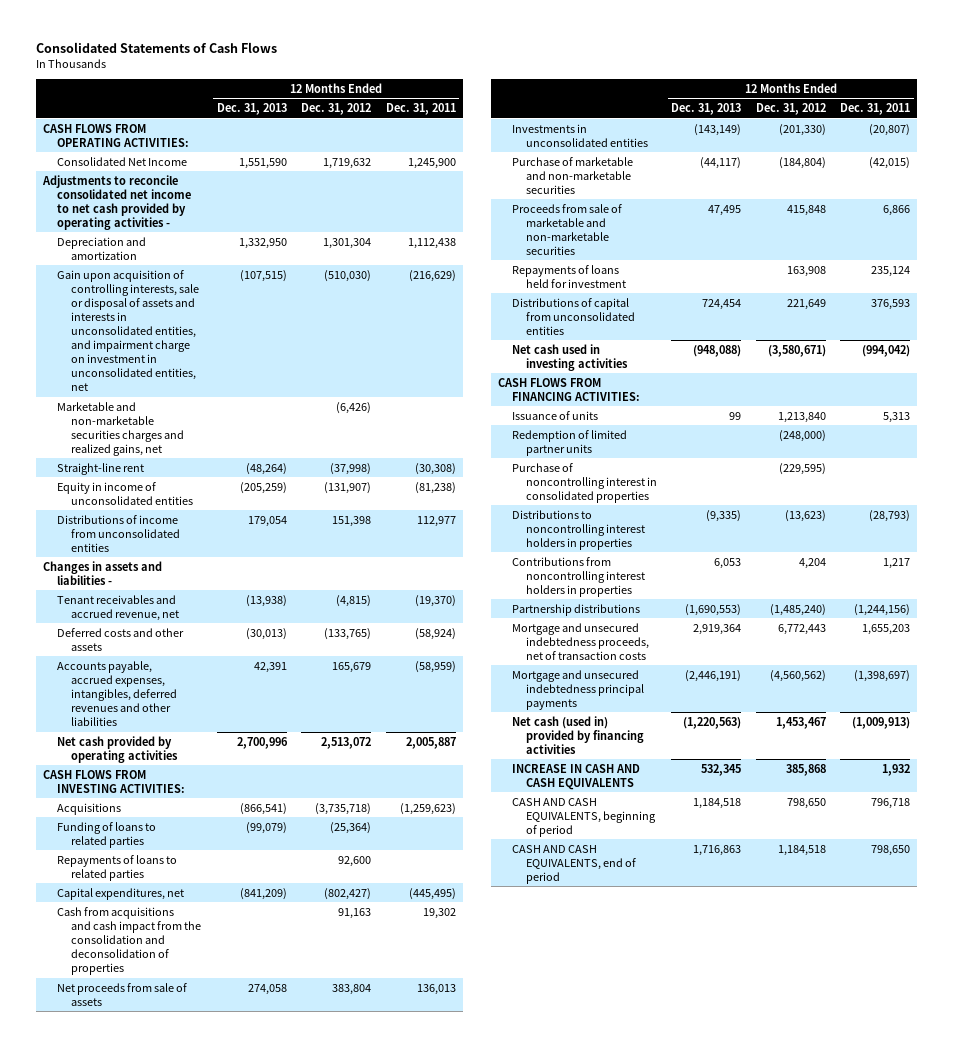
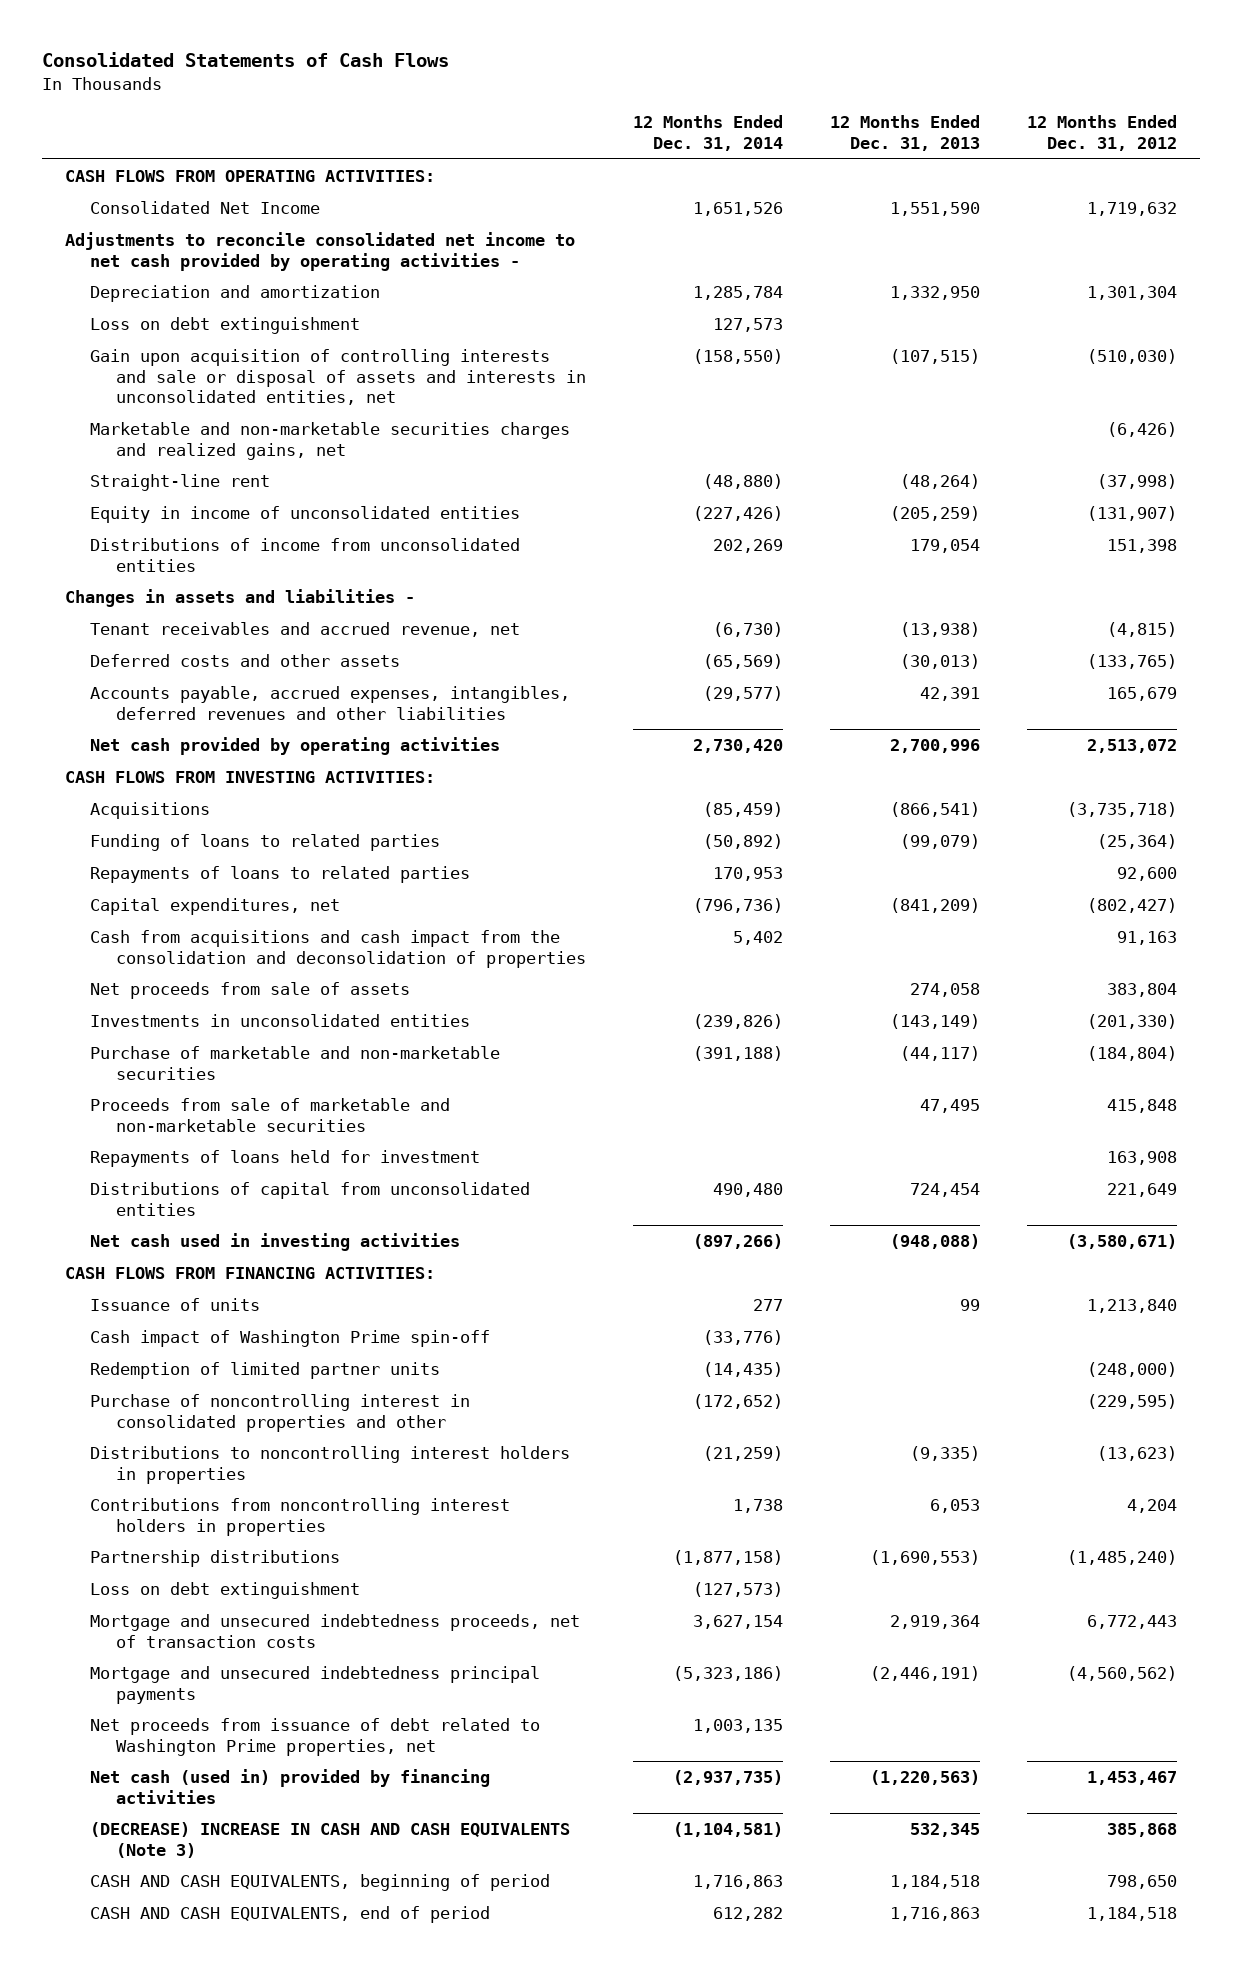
[385,103,456,116] Dec. 31, 2011 -> none
none -> [632,115,783,152] 12 Months Ended Dec. 31, 2014
none -> [90,316,361,334] Loss on debt extinguishment
[57,269,200,392] Gain upon acquisition of controlling interests, sale or disposal of assets and interests in unconsolidated entities, and impairment charge on investment in unconsolidated entities, net -> [90,348,586,406] Gain upon acquisition of controlling interests and sale or disposal of assets and interests in unconsolidated entities, net
none -> [90,1329,491,1347] Cash impact of Washington Prime spin-off
[511,462,658,503] Purchase of noncontrolling interest in consolidated properties -> [90,1393,471,1432] Purchase of noncontrolling interest in consolidated properties and other
none -> [90,1581,361,1599] Loss on debt extinguishment
none -> [90,1717,541,1756] Net proceeds from issuance of debt related to Washington Prime properties, net
[511,763,640,790] INCREASE IN CASH AND CASH EQUIVALENTS -> [90,1821,571,1858] (DECREASE) INCREASE IN CASH AND CASH EQUIVALENTS (Note 3)

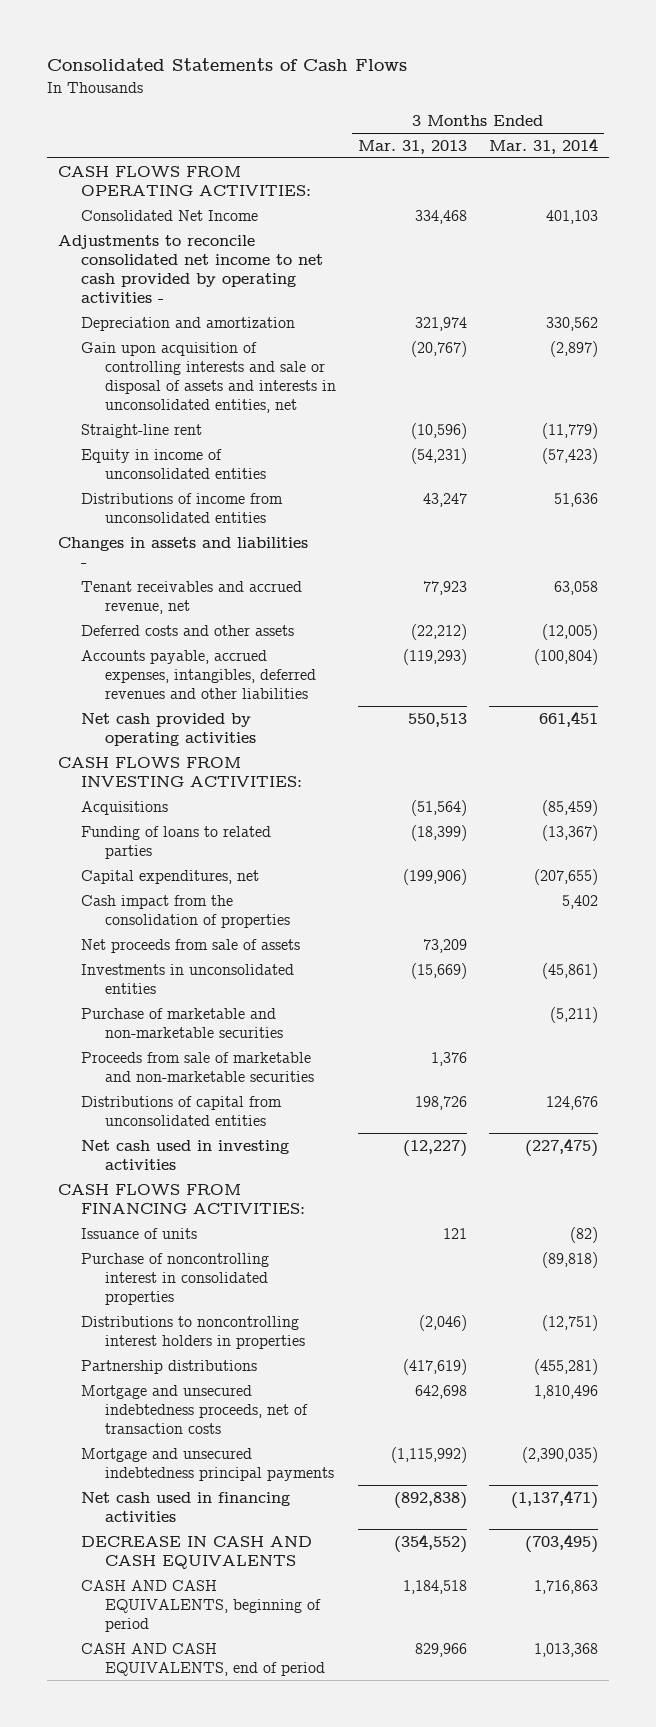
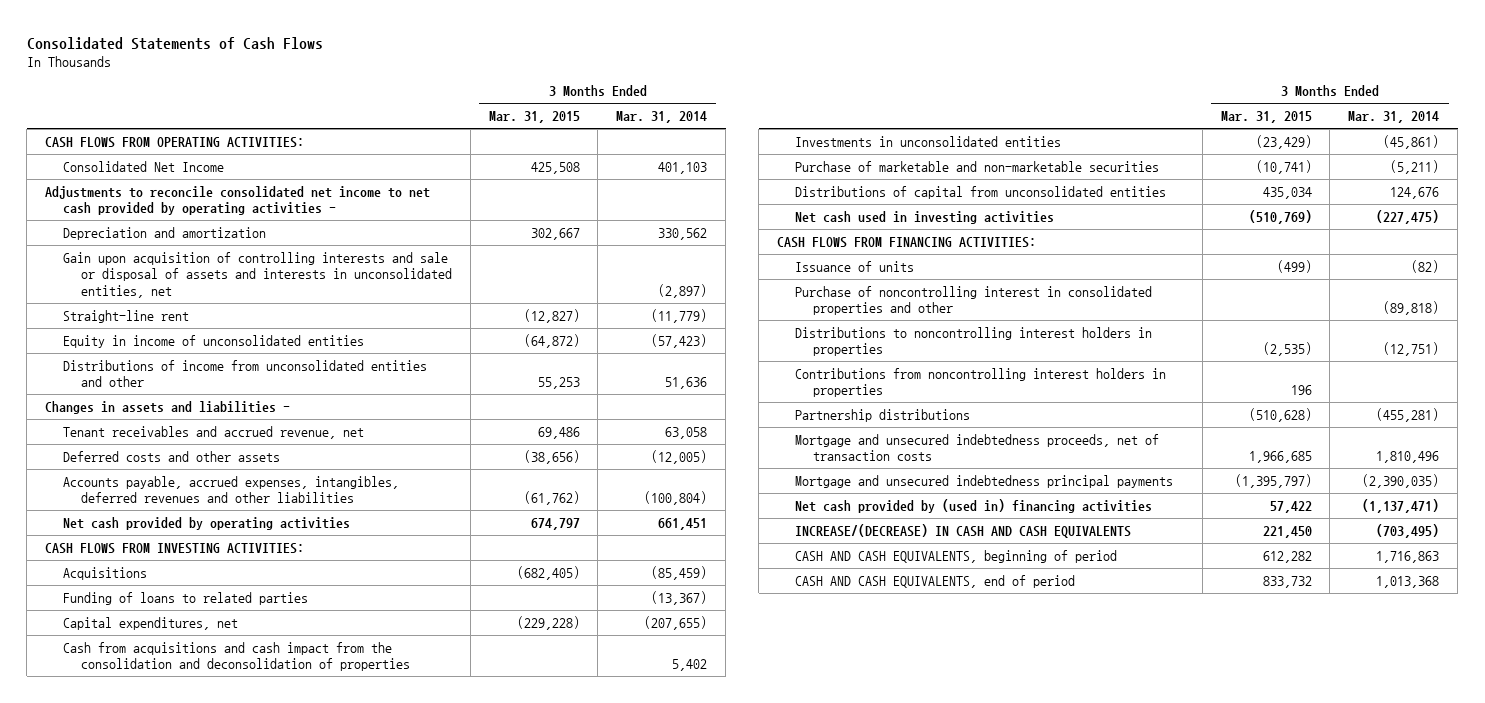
[357,139,467,154] Mar. 31, 2013 -> none
none -> [488,111,580,124] Mar. 31, 2015
[81,492,284,523] Distributions of income from unconsolidated entities -> [63,359,428,388] Distributions of income from unconsolidated entities and other
[81,938,301,953] Net proceeds from sale of assets -> none
[81,894,290,928] Cash impact from the consolidation of properties -> [63,641,410,672] Cash from acquisitions and cash impact from the consolidation and deconsolidation of properties
[81,1051,314,1082] Proceeds from sale of marketable and non-marketable securities -> none
[81,1252,270,1306] Purchase of noncontrolling interest in consolidated properties -> [795,285,1153,316] Purchase of noncontrolling interest in consolidated properties and other
none -> [795,367,1167,398] Contributions from noncontrolling interest holders in properties
[81,1491,291,1522] Net cash used in financing activities -> [795,498,1153,513] Net cash provided by (used in) financing activities
[81,1535,313,1569] DECREASE IN CASH AND CASH EQUIVALENTS -> [795,523,1132,538] INCREASE/(DECREASE) IN CASH AND CASH EQUIVALENTS

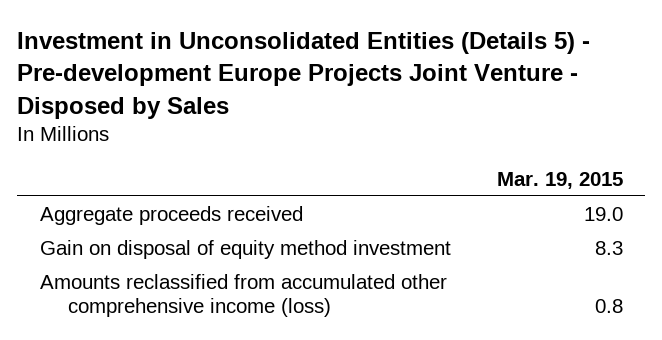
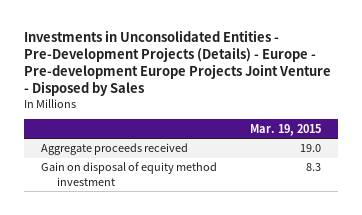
[16,32,590,119] Investment in Unconsolidated Entities (Details 5) - Pre-development Europe Projects Joint Venture - Disposed by Sales -> [24,29,332,97] Investments in Unconsolidated Entities - Pre-Development Projects (Details) - Europe - Pre-development Europe Projects Joint Venture - Disposed by Sales
[39,274,447,318] Amounts reclassified from accumulated other comprehensive income (loss) -> none

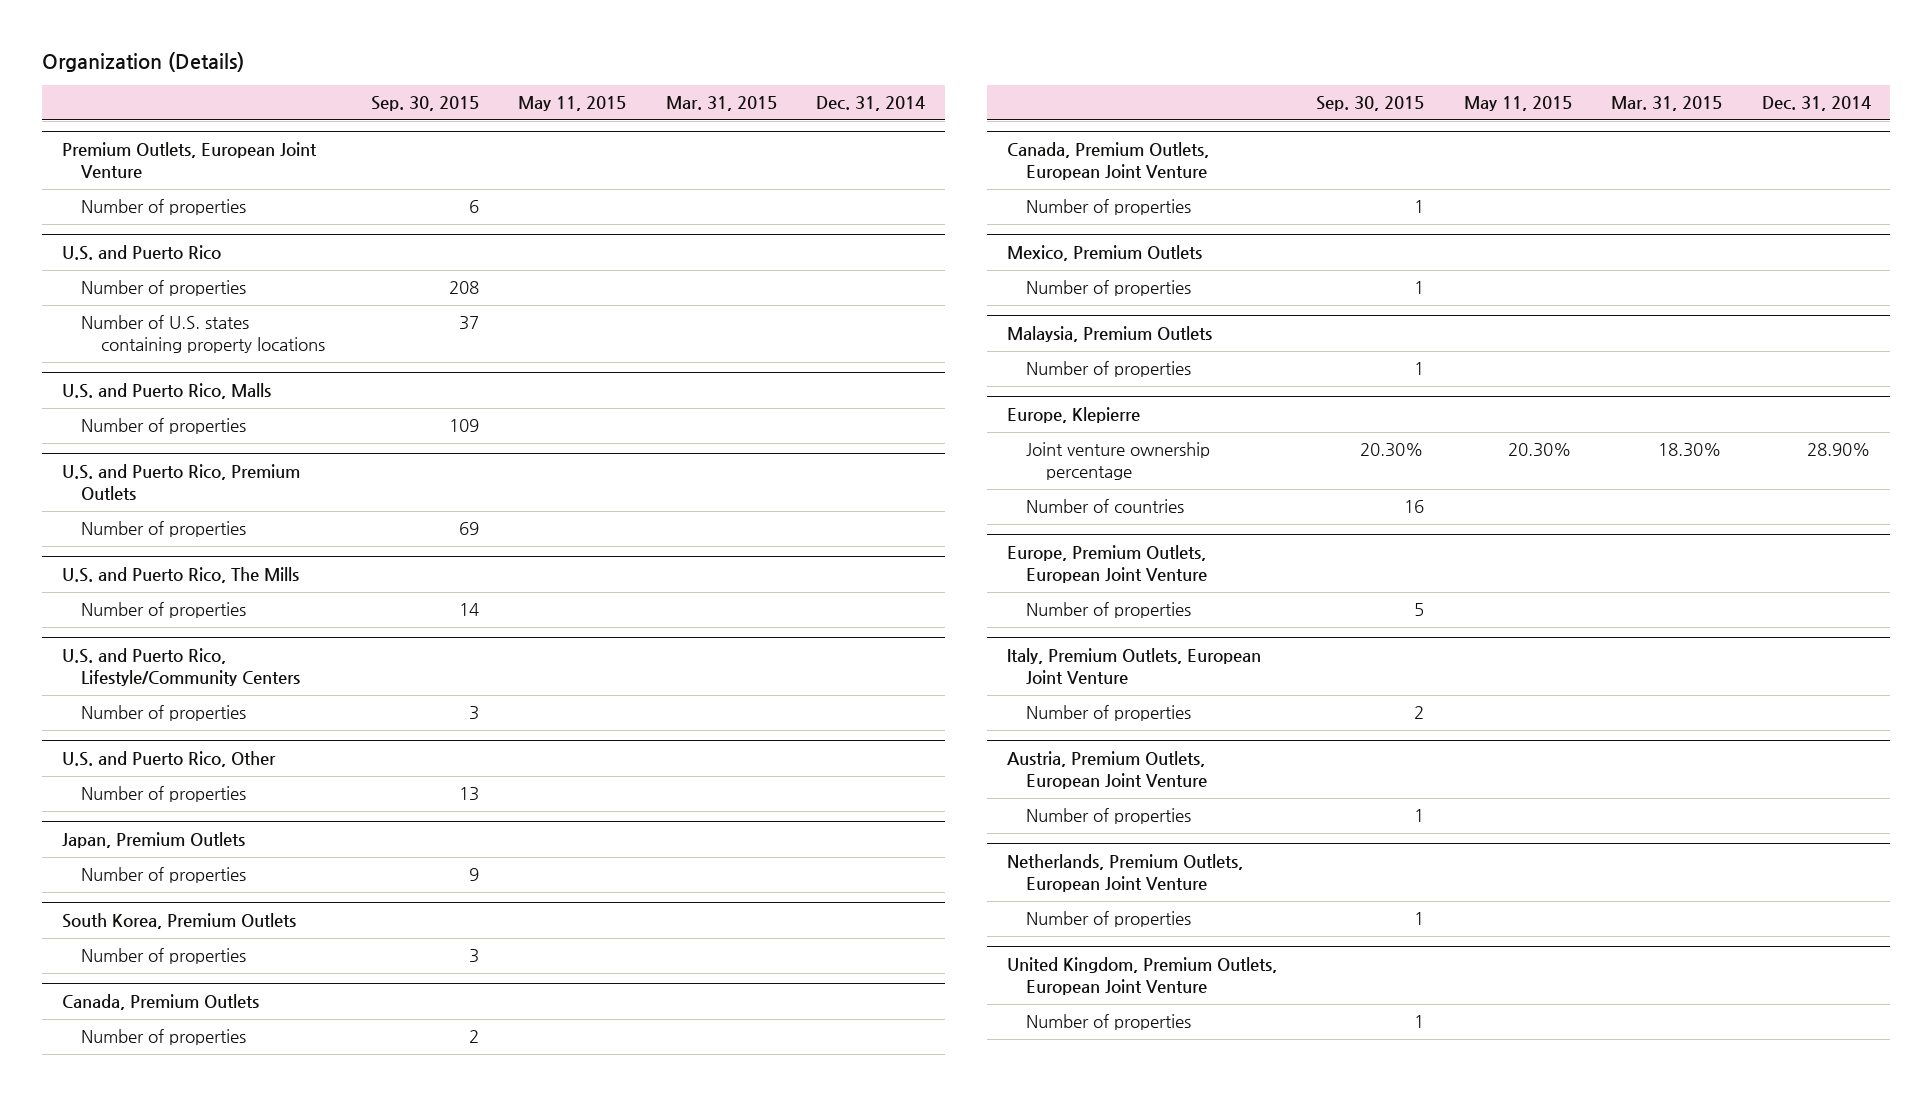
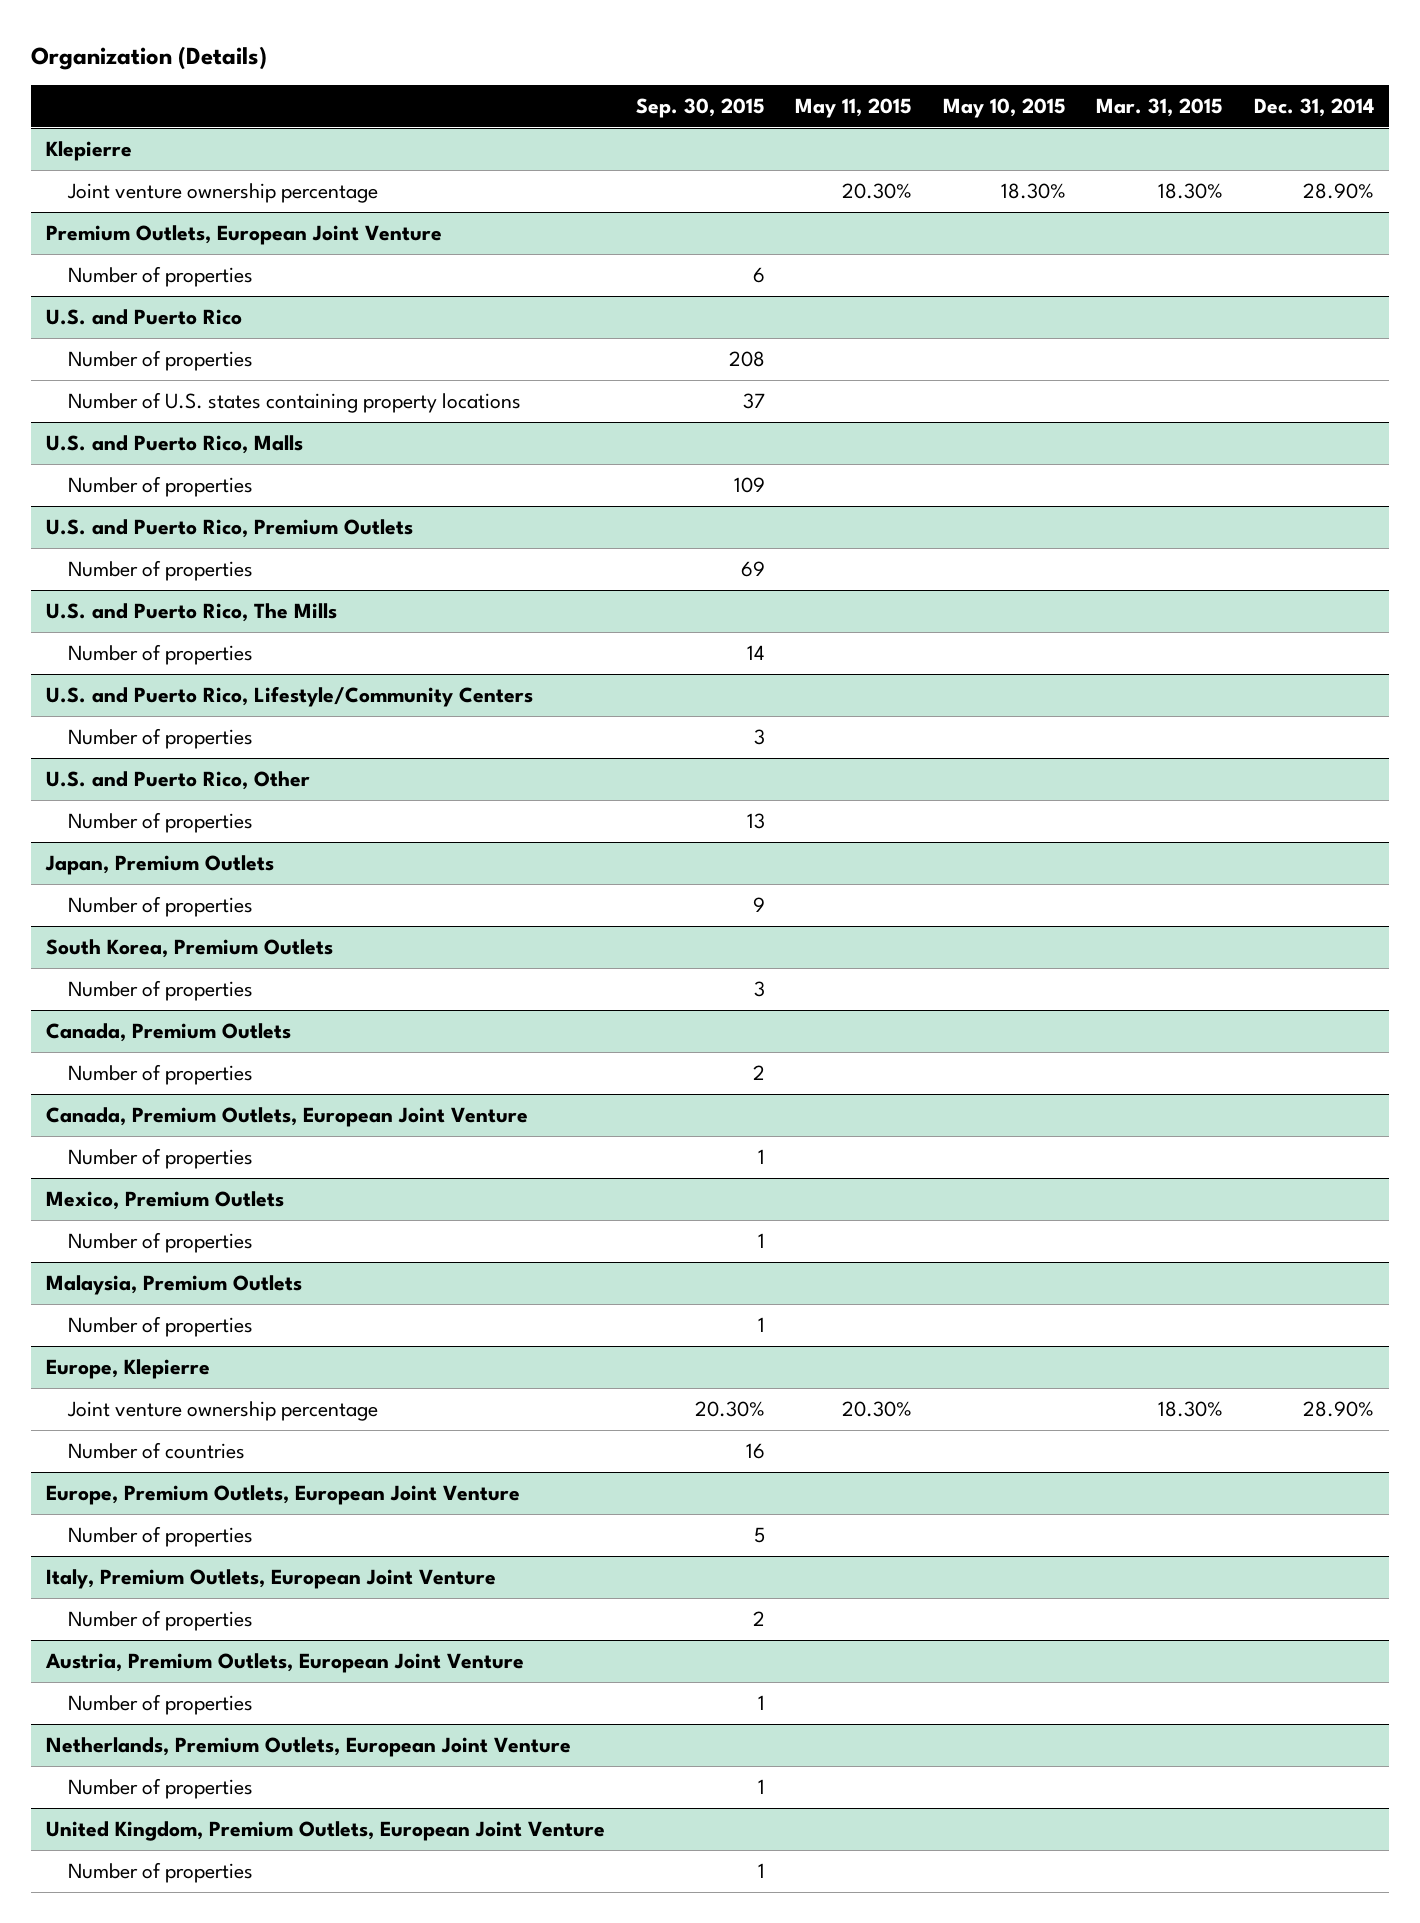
none -> [942,98,1066,119] May 10, 2015
none -> [46,140,133,161] Klepierre
none -> [66,182,378,203] Joint venture ownership percentage

